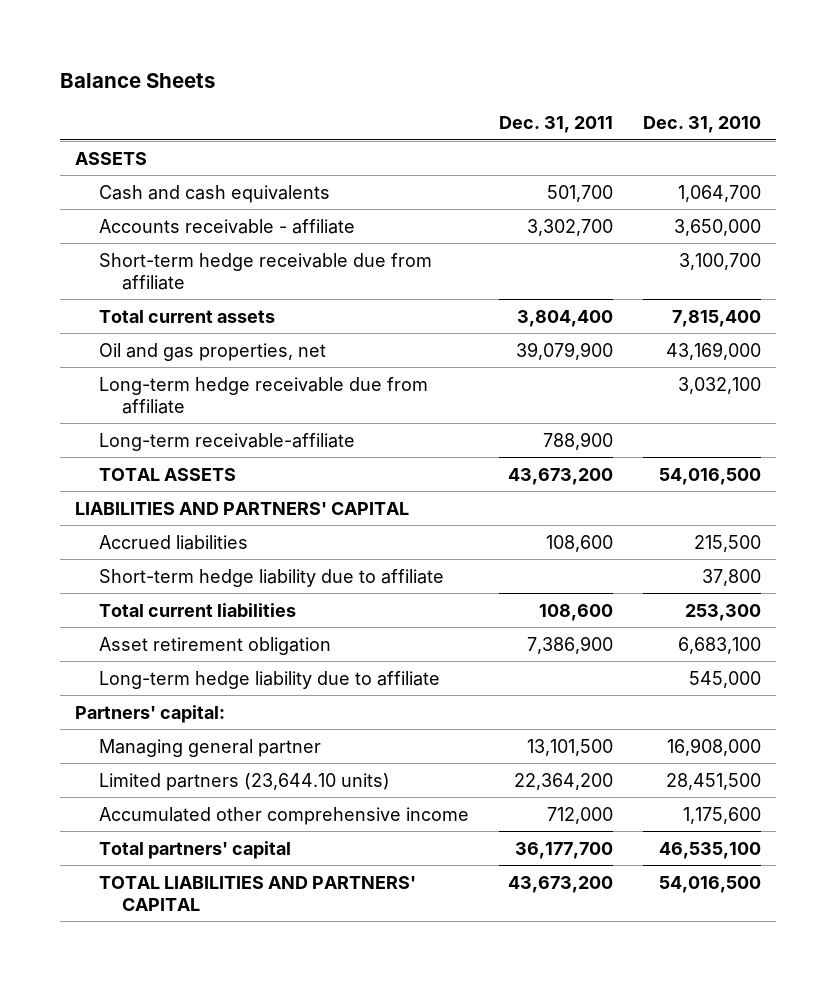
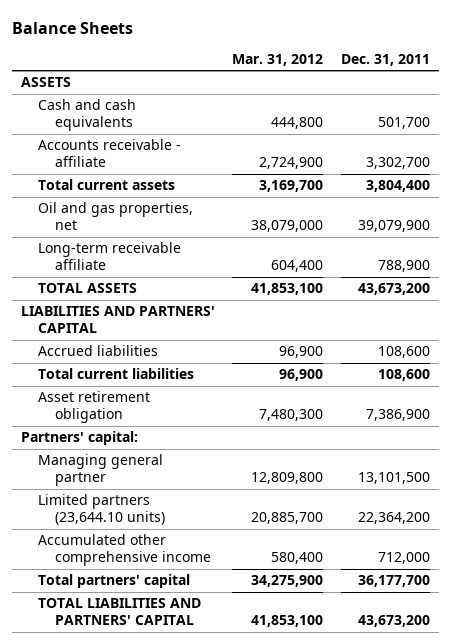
[642,116,761,134] Dec. 31, 2010 -> none
none -> [232,53,324,66] Mar. 31, 2012
[98,252,432,290] Short-term hedge receivable due from affiliate -> none
[98,376,428,414] Long-term hedge receivable due from affiliate -> none
[98,432,355,451] Long-term receivable-affiliate -> [37,242,181,271] Long-term receivable affiliate
[98,568,444,587] Short-term hedge liability due to affiliate -> none
[98,670,440,689] Long-term hedge liability due to affiliate -> none

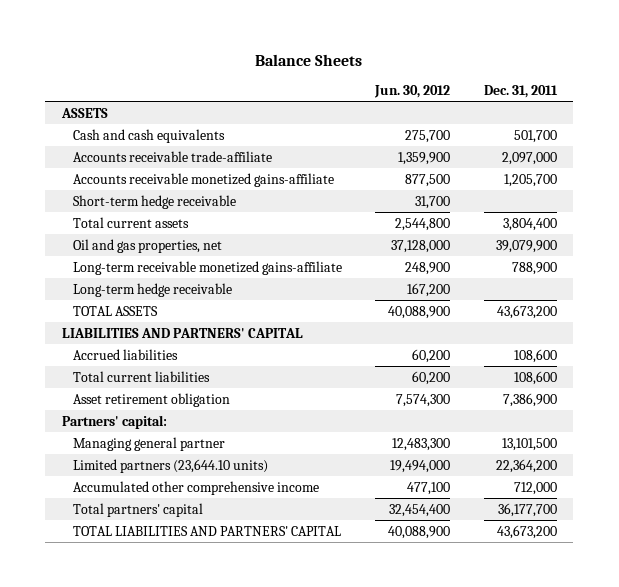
[232,53,324,66] Mar. 31, 2012 -> none
none -> [374,84,451,98] Jun. 30, 2012
[37,139,181,168] Accounts receivable - affiliate -> [72,150,272,162] Accounts receivable trade-affiliate
[365,157,430,170] 3,302,700 -> [501,151,557,165] 2,097,000
none -> [72,172,334,187] Accounts receivable monetized gains-affiliate
none -> [72,194,236,209] Short-term hedge receivable
[37,242,181,271] Long-term receivable affiliate -> [72,260,342,275] Long-term receivable monetized gains-affiliate
none -> [72,282,232,297] Long-term hedge receivable

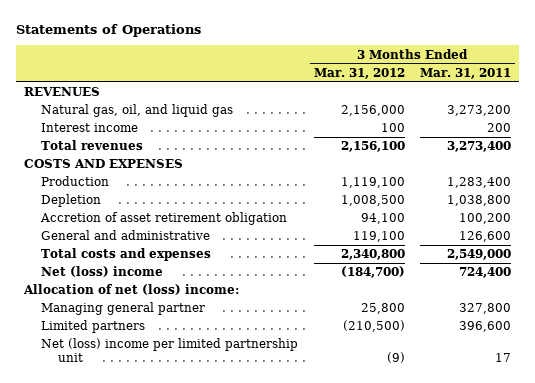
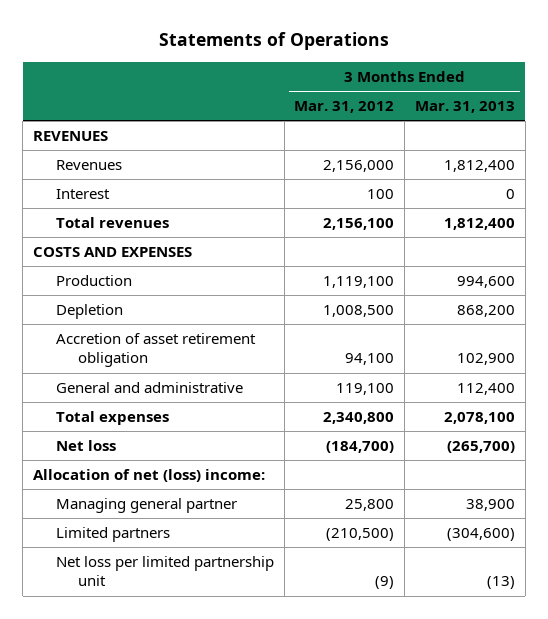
[420,67,512,79] Mar. 31, 2011 -> none
none -> [414,101,515,114] Mar. 31, 2013
[40,104,233,118] Natural gas, oil, and liquid gas -> [55,160,122,171] Revenues
[40,123,138,133] Interest income -> [55,189,110,200] Interest
[40,248,211,262] Total costs and expenses -> [55,411,169,426] Total expenses
[40,266,163,278] Net (loss) income -> [55,440,116,452] Net loss
[40,338,298,363] Net (loss) income per limited partnership unit -> [55,556,274,587] Net loss per limited partnership unit

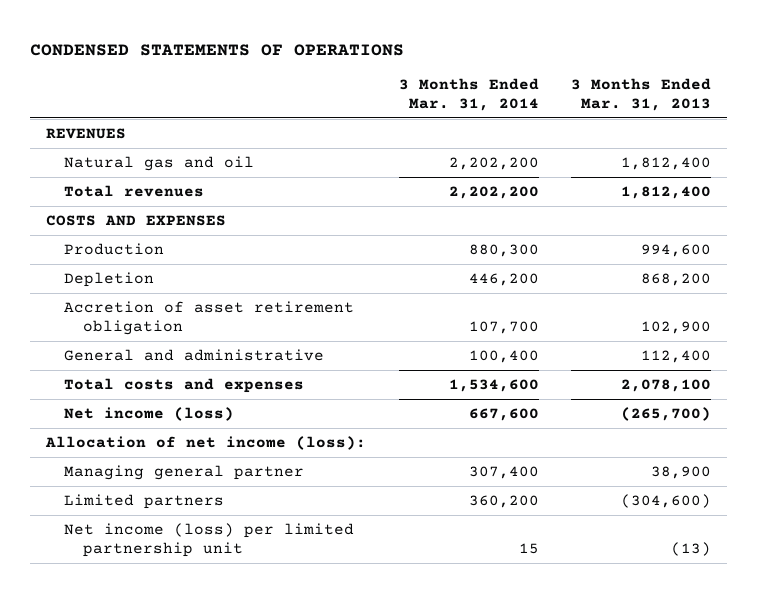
[159,32,390,51] Statements of Operations -> [30,43,405,56] CONDENSED STATEMENTS OF OPERATIONS
[294,101,395,114] Mar. 31, 2012 -> none
none -> [398,78,539,111] 3 Months Ended Mar. 31, 2014
[55,189,110,200] Interest -> none
[55,160,122,171] Revenues -> [64,156,255,172] Natural gas and oil
[55,411,169,426] Total expenses -> [64,378,305,394] Total costs and expenses
[55,440,116,452] Net loss -> [64,407,235,422] Net income (loss)
[33,469,266,483] Allocation of net (loss) income: -> [45,436,367,451] Allocation of net income (loss):
[55,556,274,587] Net loss per limited partnership unit -> [64,523,355,557] Net income (loss) per limited partnership unit

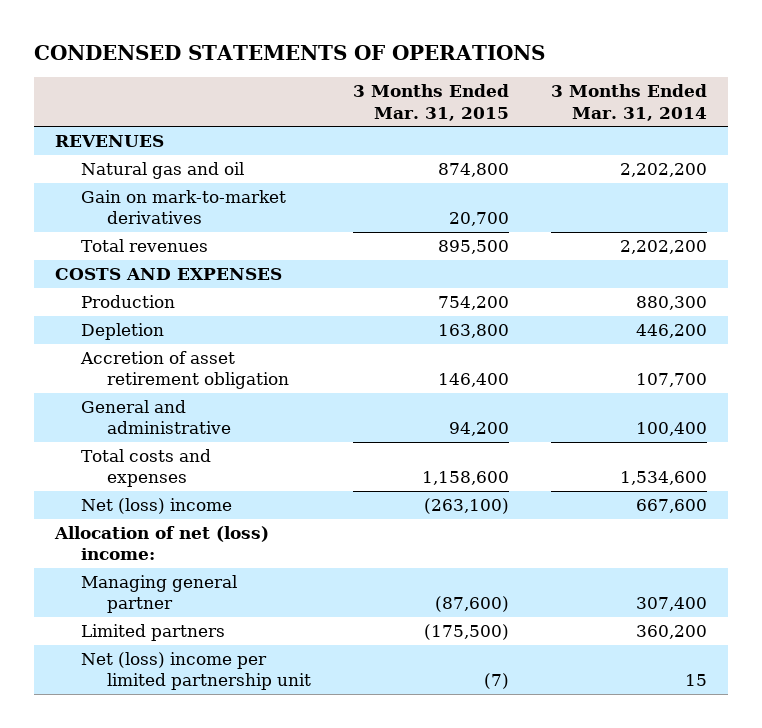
[570,78,711,111] 3 Months Ended Mar. 31, 2013 -> none
none -> [352,84,509,121] 3 Months Ended Mar. 31, 2015
none -> [80,189,286,225] Gain on mark-to-market derivatives
[64,407,235,422] Net income (loss) -> [80,497,232,514] Net (loss) income
[45,436,367,451] Allocation of net income (loss): -> [54,525,270,561] Allocation of net (loss) income:
[64,523,355,557] Net income (loss) per limited partnership unit -> [80,651,311,691] Net (loss) income per limited partnership unit

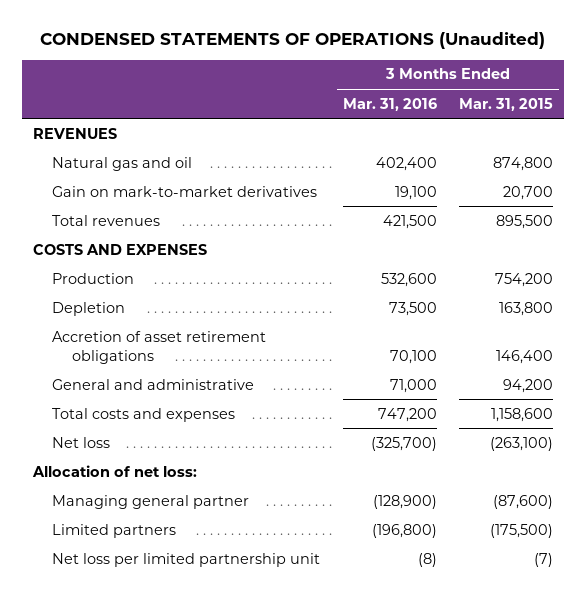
[34,45,546,61] CONDENSED STATEMENTS OF OPERATIONS -> [40,31,546,49] CONDENSED STATEMENTS OF OPERATIONS (Unaudited)
[550,84,707,121] 3 Months Ended Mar. 31, 2014 -> none
none -> [342,97,437,111] Mar. 31, 2016
[79,350,289,390] Accretion of asset retirement obligation -> [52,330,267,364] Accretion of asset retirement obligations
[80,497,232,514] Net (loss) income -> [52,436,111,448] Net loss
[54,525,270,561] Allocation of net (loss) income: -> [32,464,198,477] Allocation of net loss:
[80,651,311,691] Net (loss) income per limited partnership unit -> [52,552,321,567] Net loss per limited partnership unit

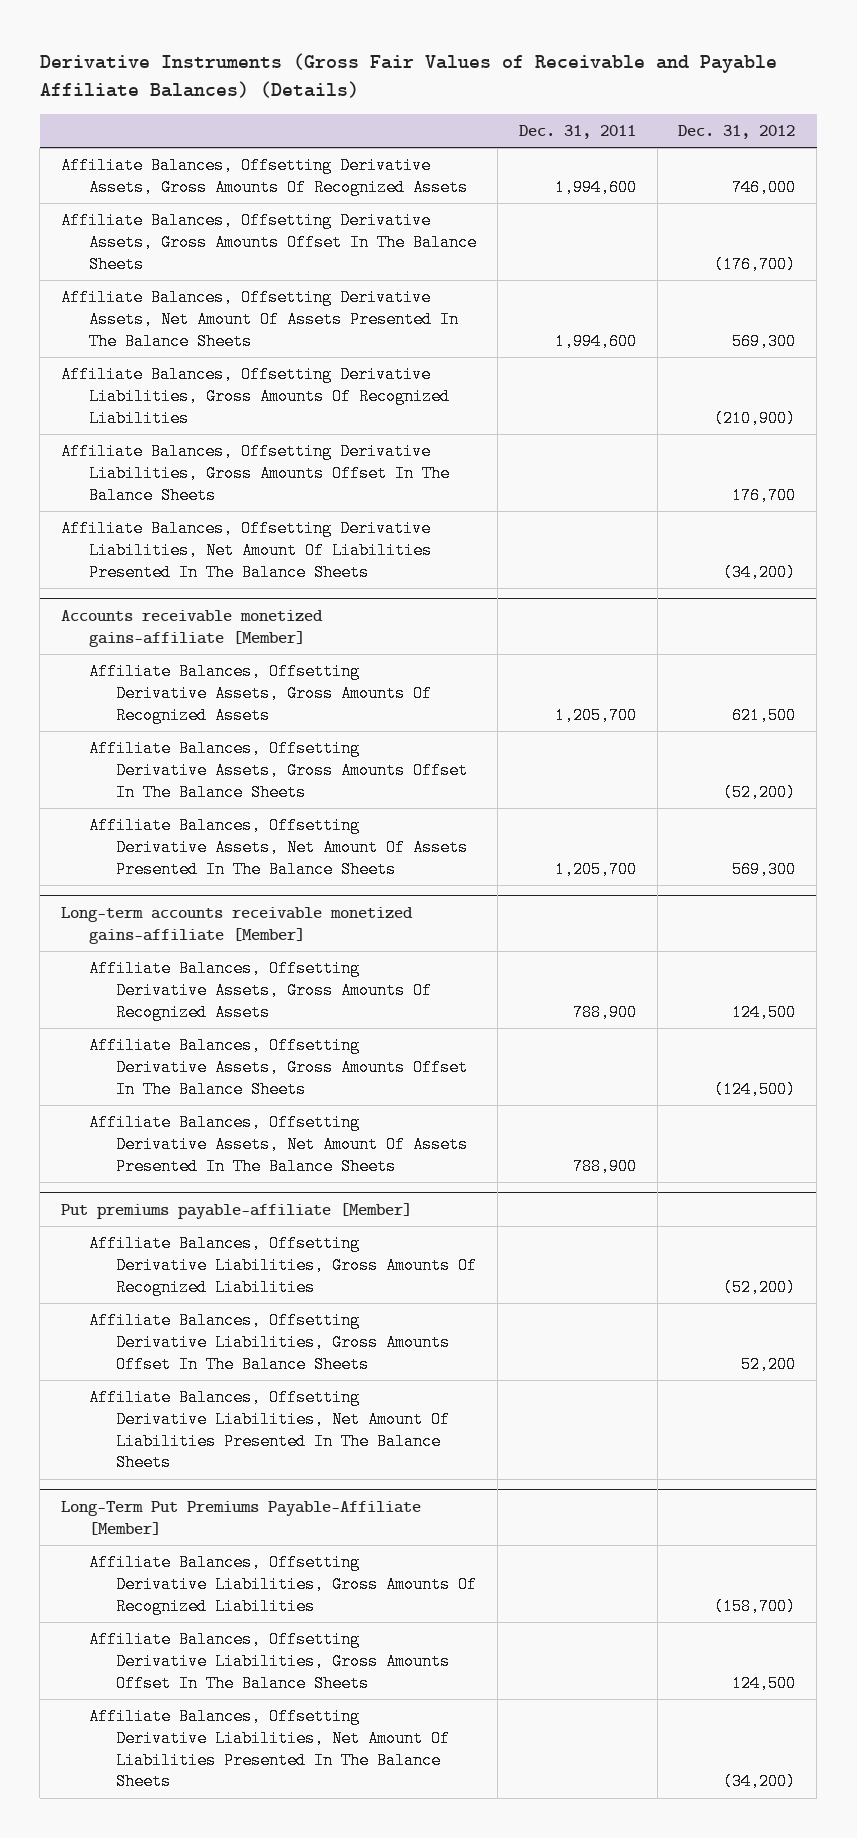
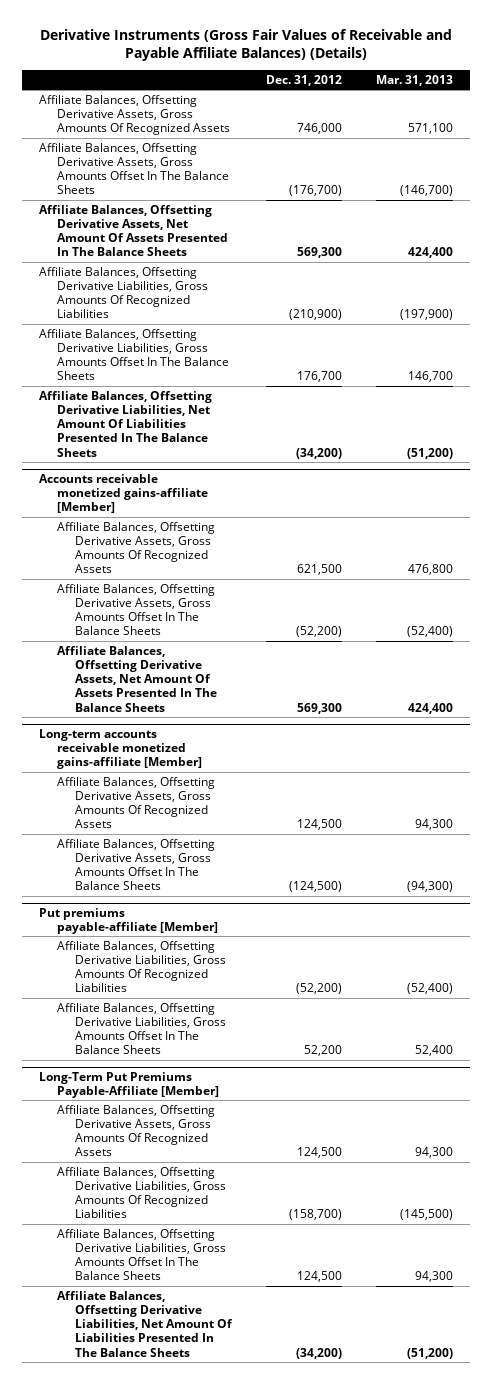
[518,125,636,140] Dec. 31, 2011 -> none
none -> [375,74,453,86] Mar. 31, 2013
[88,1114,469,1175] Affiliate Balances, Offsetting Derivative Assets, Net Amount Of Assets Presented In The Balance Sheets -> none
[88,1389,451,1472] Affiliate Balances, Offsetting Derivative Liabilities, Net Amount Of Liabilities Presented In The Balance Sheets -> none
none -> [56,1104,215,1157] Affiliate Balances, Offsetting Derivative Assets, Gross Amounts Of Recognized Assets

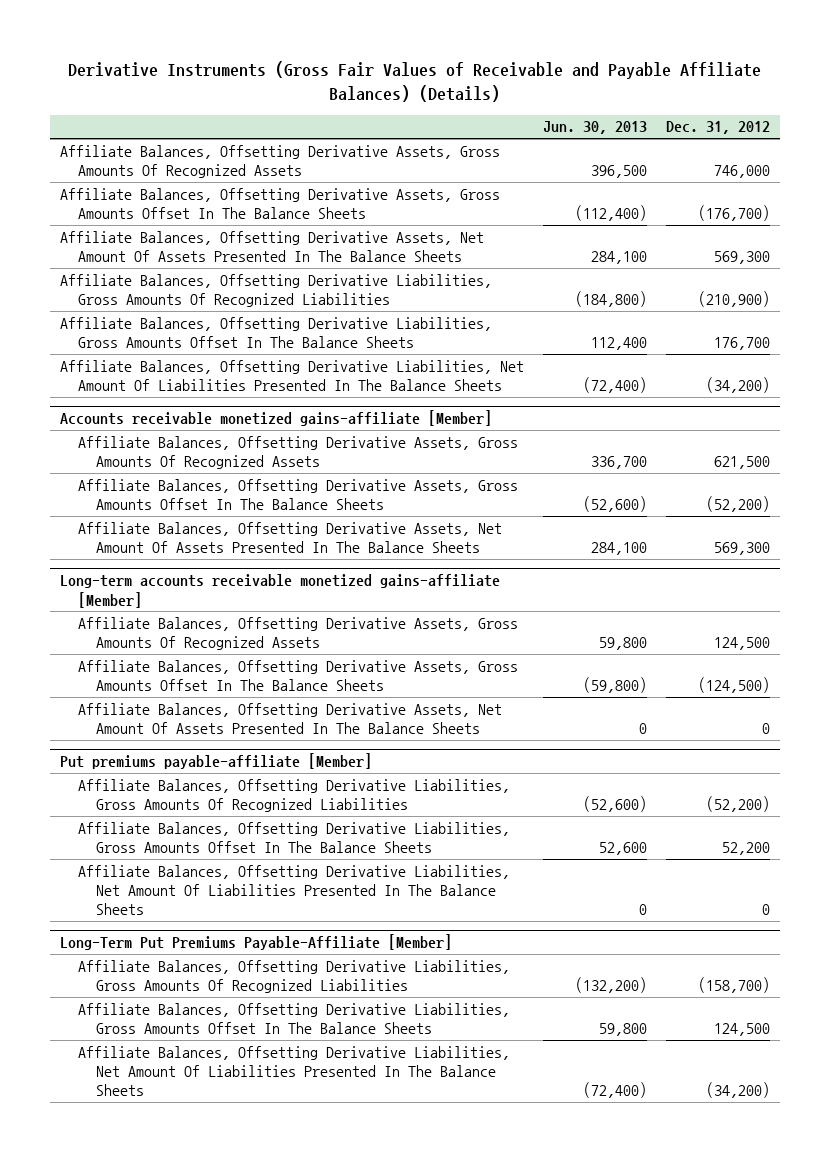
[375,74,453,86] Mar. 31, 2013 -> none
none -> [543,121,648,135] Jun. 30, 2013
none -> [78,702,503,734] Affiliate Balances, Offsetting Derivative Assets, Net Amount Of Assets Presented In The Balance Sheets
none -> [78,864,511,916] Affiliate Balances, Offsetting Derivative Liabilities, Net Amount Of Liabilities Presented In The Balance Sheets
[56,1104,215,1157] Affiliate Balances, Offsetting Derivative Assets, Gross Amounts Of Recognized Assets -> none

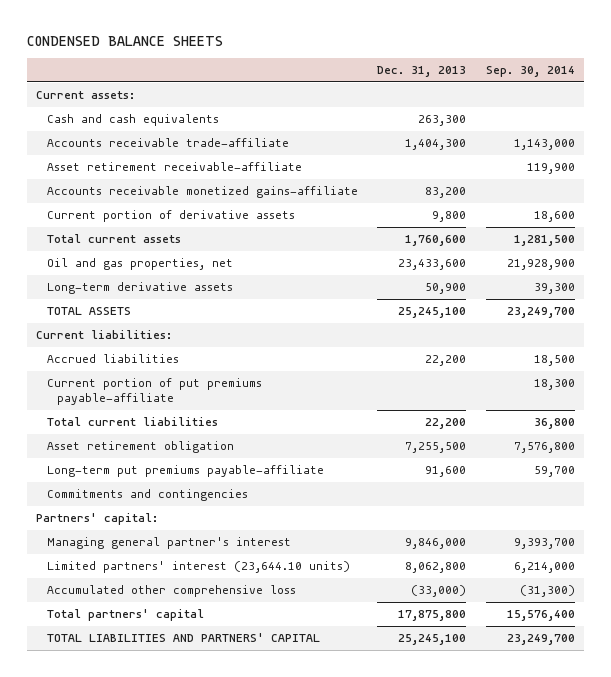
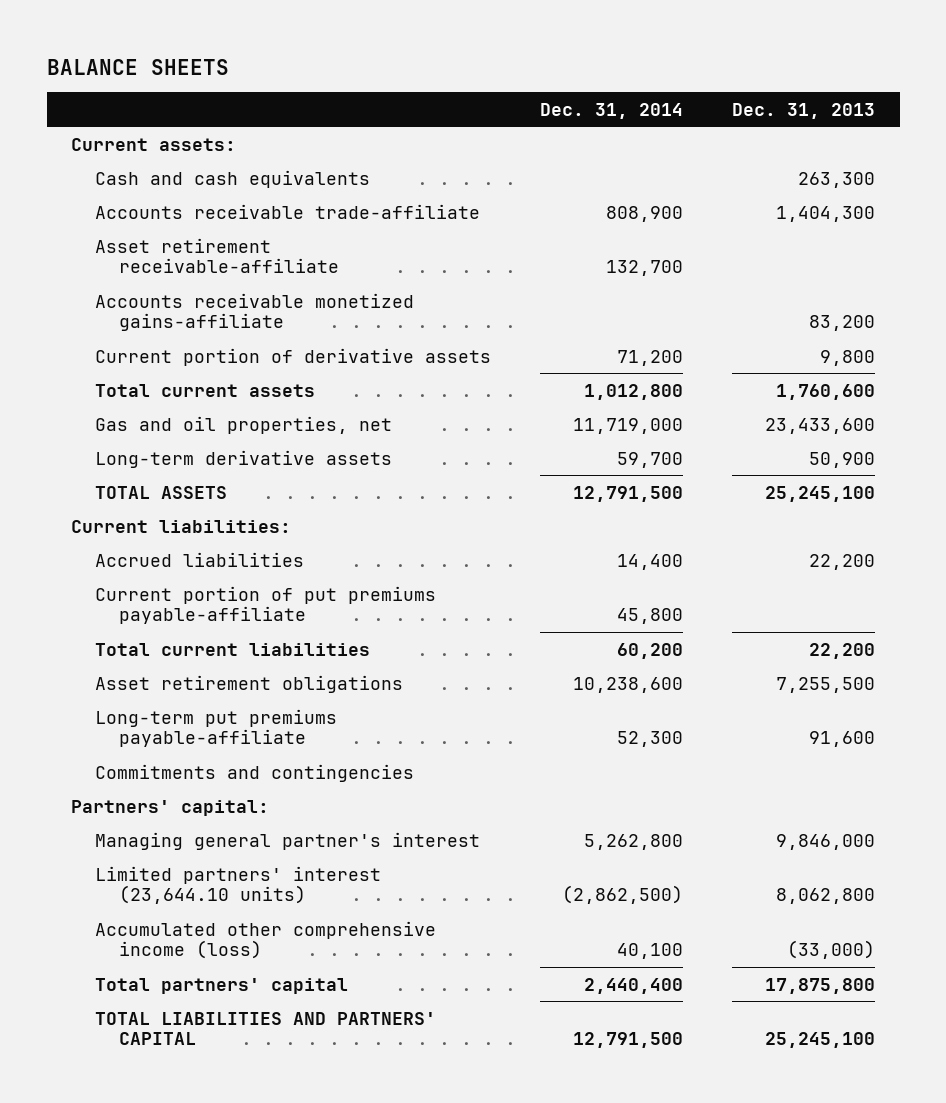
[26,35,223,46] CONDENSED BALANCE SHEETS -> [46,58,229,75] BALANCE SHEETS
[485,65,575,77] Sep. 30, 2014 -> none
none -> [540,102,684,119] Dec. 31, 2014
[46,258,233,271] Oil and gas properties, net -> [95,415,393,434] Gas and oil properties, net
[46,441,234,454] Asset retirement obligation -> [95,674,404,693] Asset retirement obligations
[46,585,296,598] Accumulated other comprehensive loss -> [95,920,437,960] Accumulated other comprehensive income (loss)

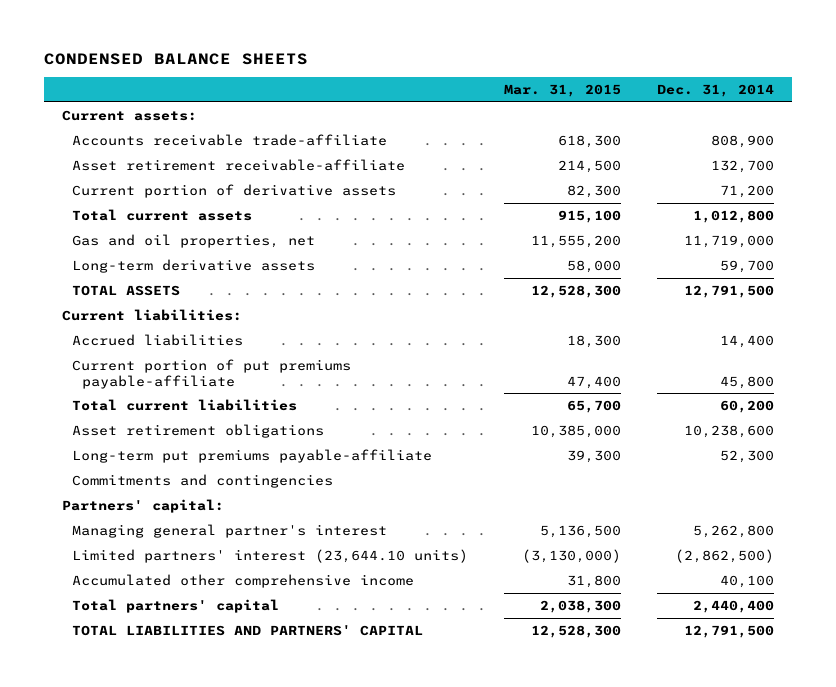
[46,58,229,75] BALANCE SHEETS -> [43,52,308,65] CONDENSED BALANCE SHEETS
[732,102,876,119] Dec. 31, 2013 -> none
none -> [503,83,621,97] Mar. 31, 2015
[95,169,371,188] Cash and cash equivalents -> none
[95,292,415,332] Accounts receivable monetized gains-affiliate -> none
[95,920,437,960] Accumulated other comprehensive income (loss) -> [71,573,414,588] Accumulated other comprehensive income

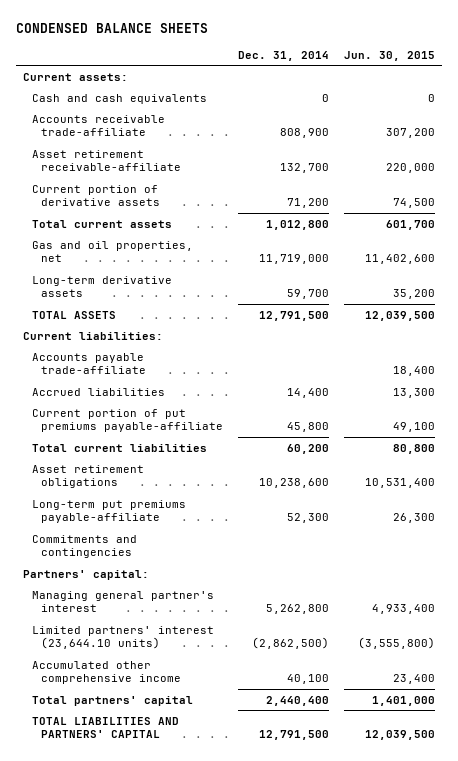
[503,83,621,97] Mar. 31, 2015 -> none
none -> [343,50,435,61] Jun. 30, 2015
none -> [32,93,208,104] Cash and cash equivalents
none -> [32,352,147,374] Accounts payable trade-affiliate

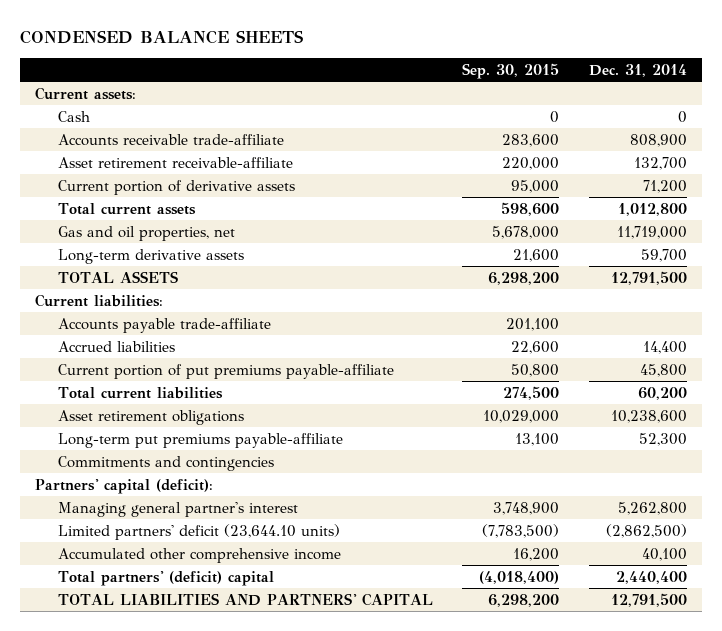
[343,50,435,61] Jun. 30, 2015 -> none
none -> [462,62,560,79] Sep. 30, 2015
[32,93,208,104] Cash and cash equivalents -> [57,110,90,122] Cash
[23,569,150,580] Partners' capital: -> [34,478,213,494] Partners' capital (deficit):
[32,625,215,649] Limited partners' interest (23,644.10 units) -> [57,523,340,540] Limited partners' deficit (23,644.10 units)
[32,695,194,706] Total partners' capital -> [57,570,274,586] Total partners' (deficit) capital

